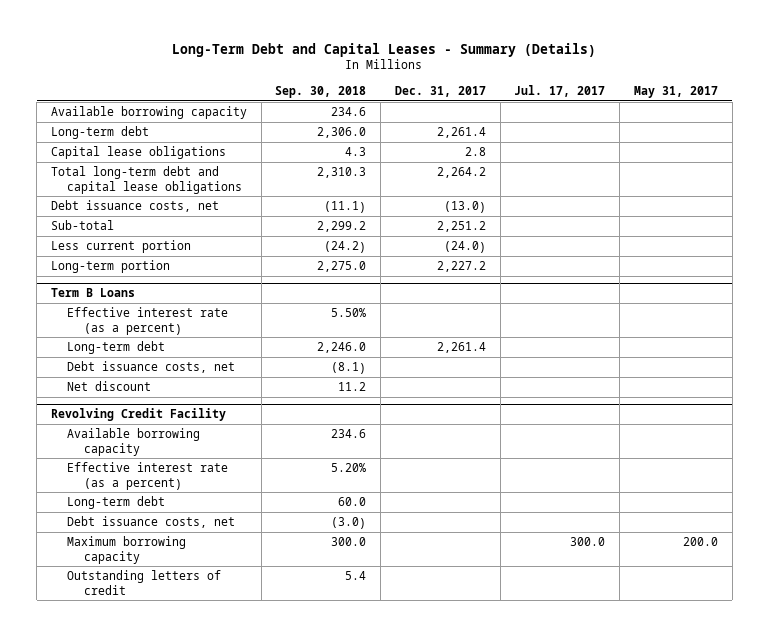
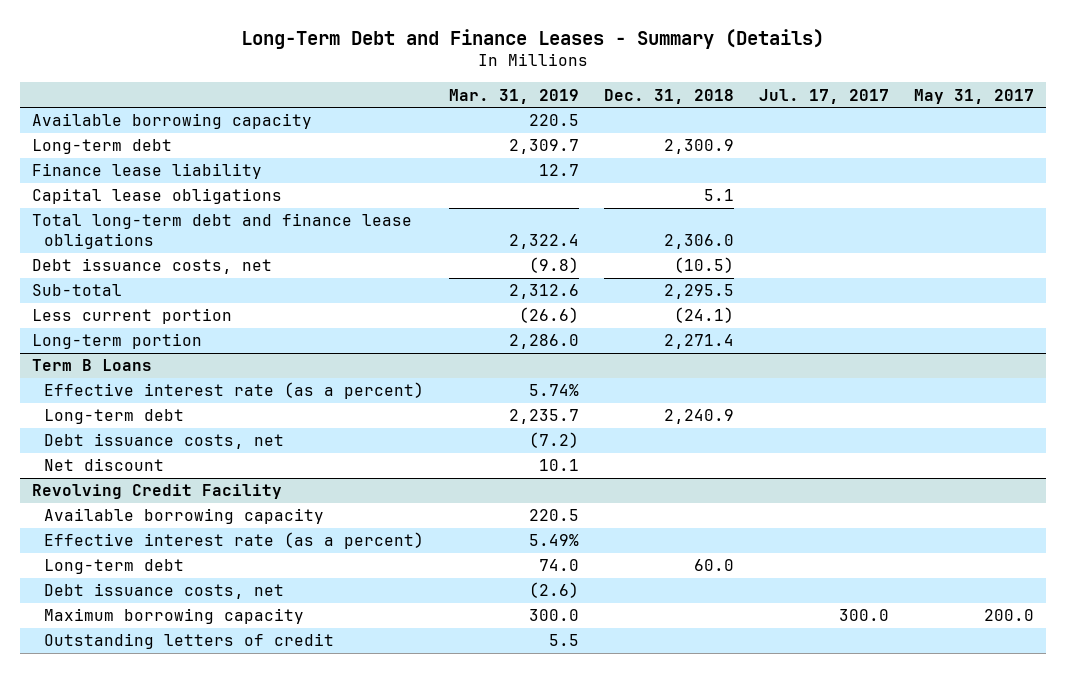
[172,43,597,58] Long-Term Debt and Capital Leases - Summary (Details) -> [241,28,825,49] Long-Term Debt and Finance Leases - Summary (Details)
[275,85,367,98] Sep. 30, 2018 -> none
[394,85,486,97] Dec. 31, 2017 -> none
none -> [449,88,580,104] Mar. 31, 2019
none -> [604,88,735,104] Dec. 31, 2018
none -> [32,163,263,180] Finance lease liability
[50,166,243,194] Total long-term debt and capital lease obligations -> [32,213,413,250] Total long-term debt and finance lease obligations

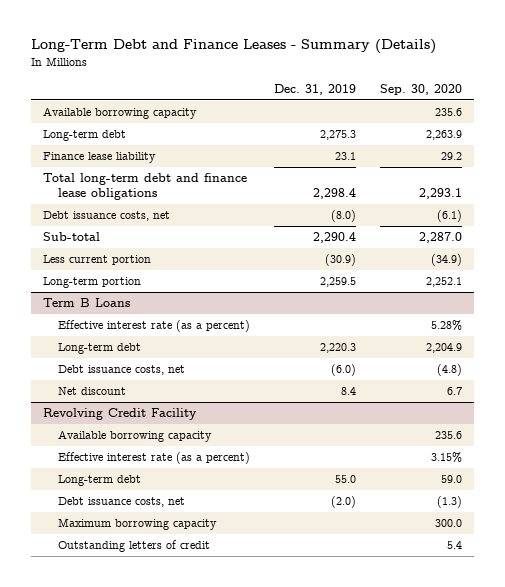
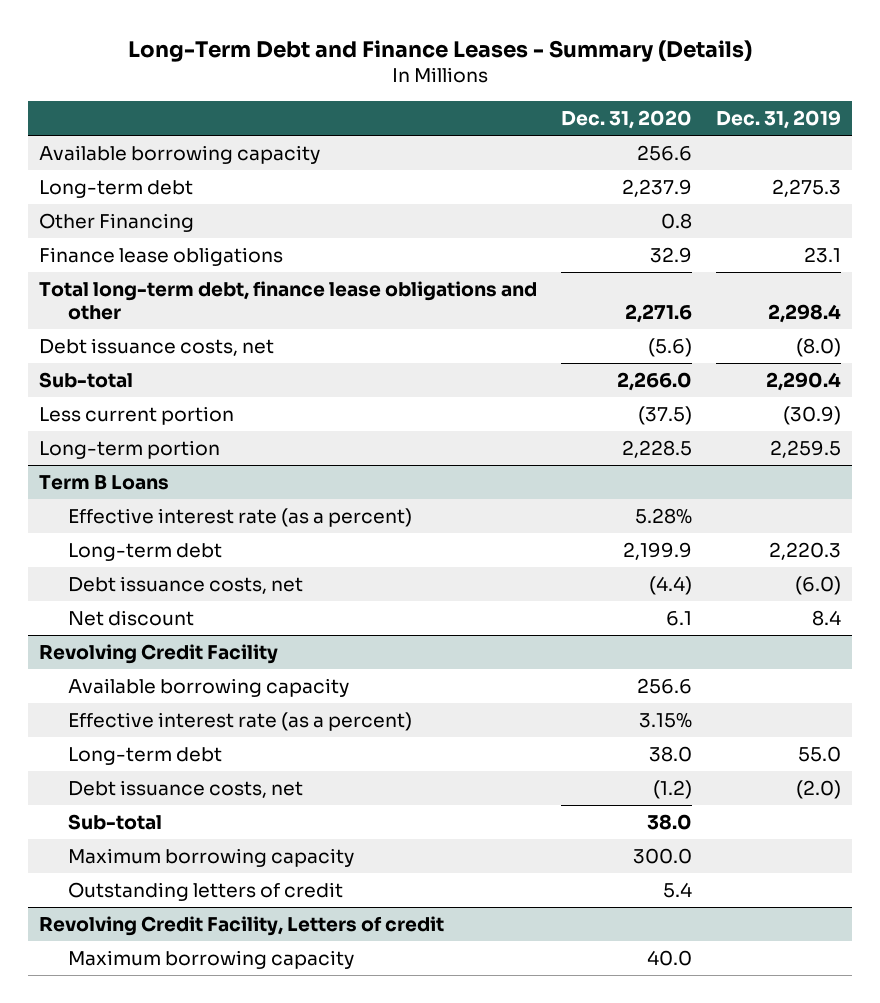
[379,83,462,95] Sep. 30, 2020 -> none
none -> [560,110,692,130] Dec. 31, 2020
none -> [39,212,195,232] Other Financing
[42,152,156,164] Finance lease liability -> [39,246,284,266] Finance lease obligations
[42,173,247,201] Total long-term debt and finance lease obligations -> [39,280,538,320] Total long-term debt, finance lease obligations and other
none -> [68,813,163,830] Sub-total
none -> [39,915,445,936] Revolving Credit Facility, Letters of credit
none -> [68,949,355,969] Maximum borrowing capacity

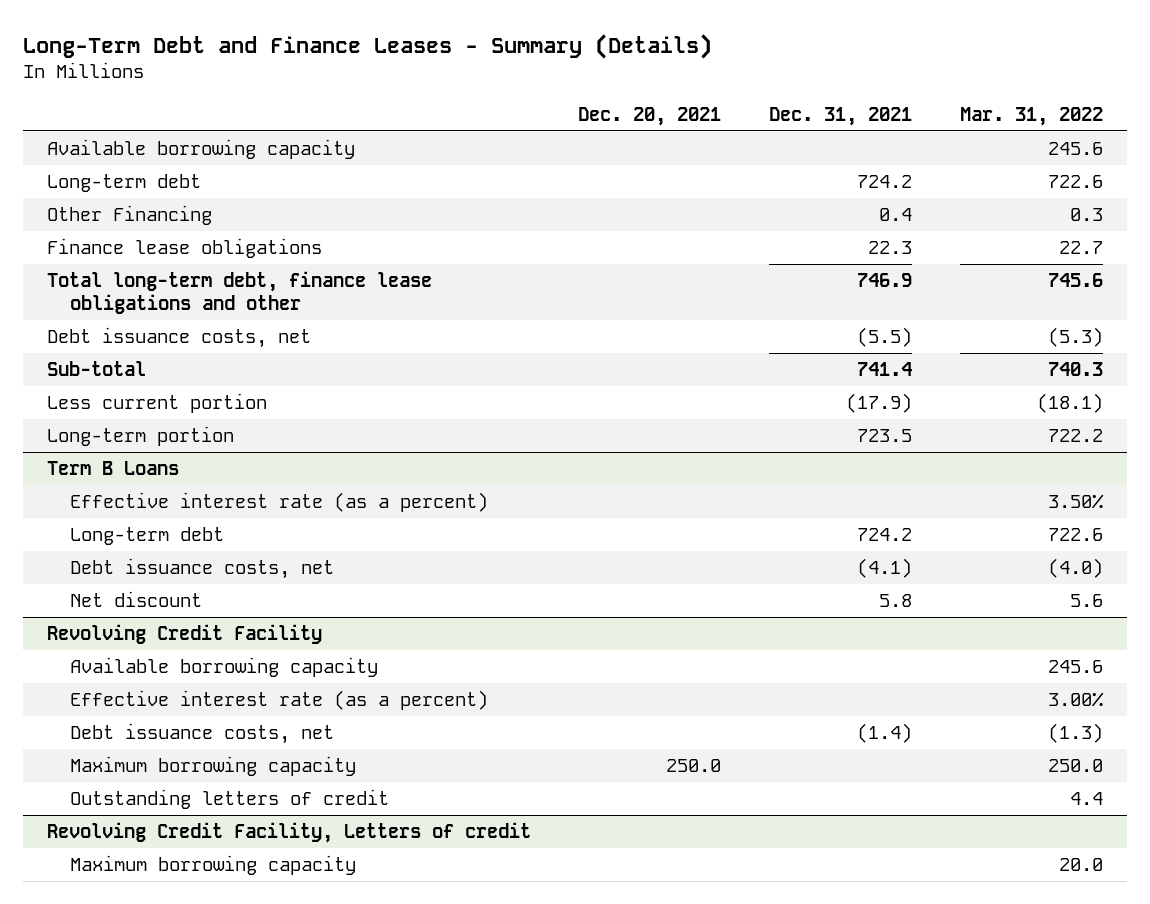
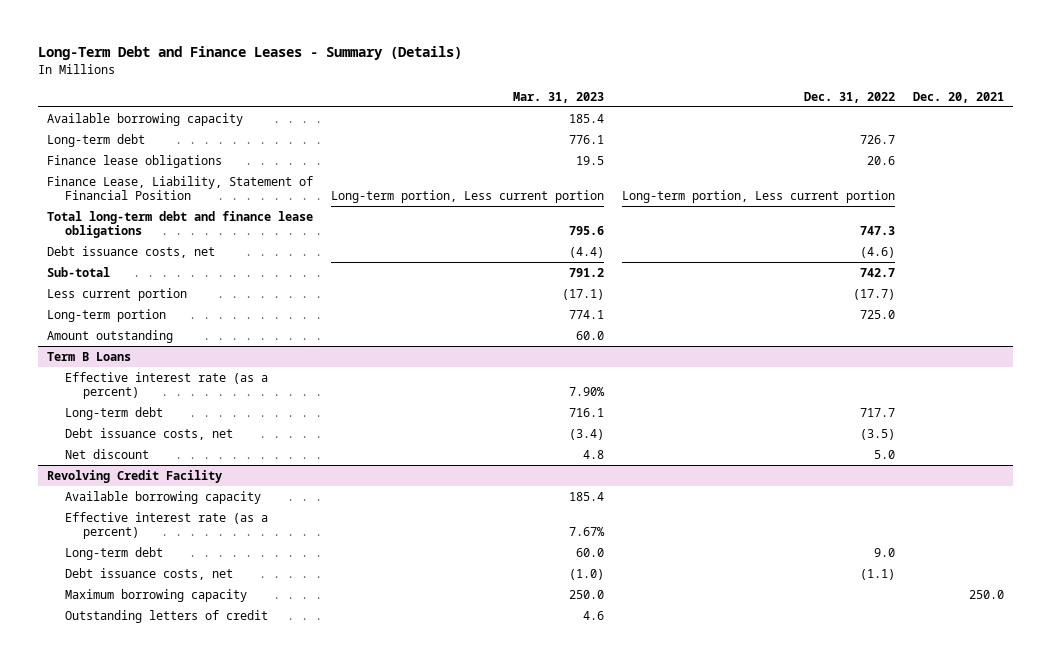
[769,106,913,126] Dec. 31, 2021 -> none
[960,106,1104,126] Mar. 31, 2022 -> none
none -> [513,91,605,103] Mar. 31, 2023
none -> [804,91,896,103] Dec. 31, 2022
[46,205,212,226] Other Financing -> none
none -> [47,175,314,201] Finance Lease, Liability, Statement of Financial Position
[46,271,432,315] Total long-term debt, finance lease obligations and other -> [47,210,314,239] Total long-term debt and finance lease obligations
none -> [47,329,174,343] Amount outstanding
none -> [65,546,164,560] Long-term debt
[46,822,531,844] Revolving Credit Facility, Letters of credit -> none
[70,855,357,876] Maximum borrowing capacity -> none

